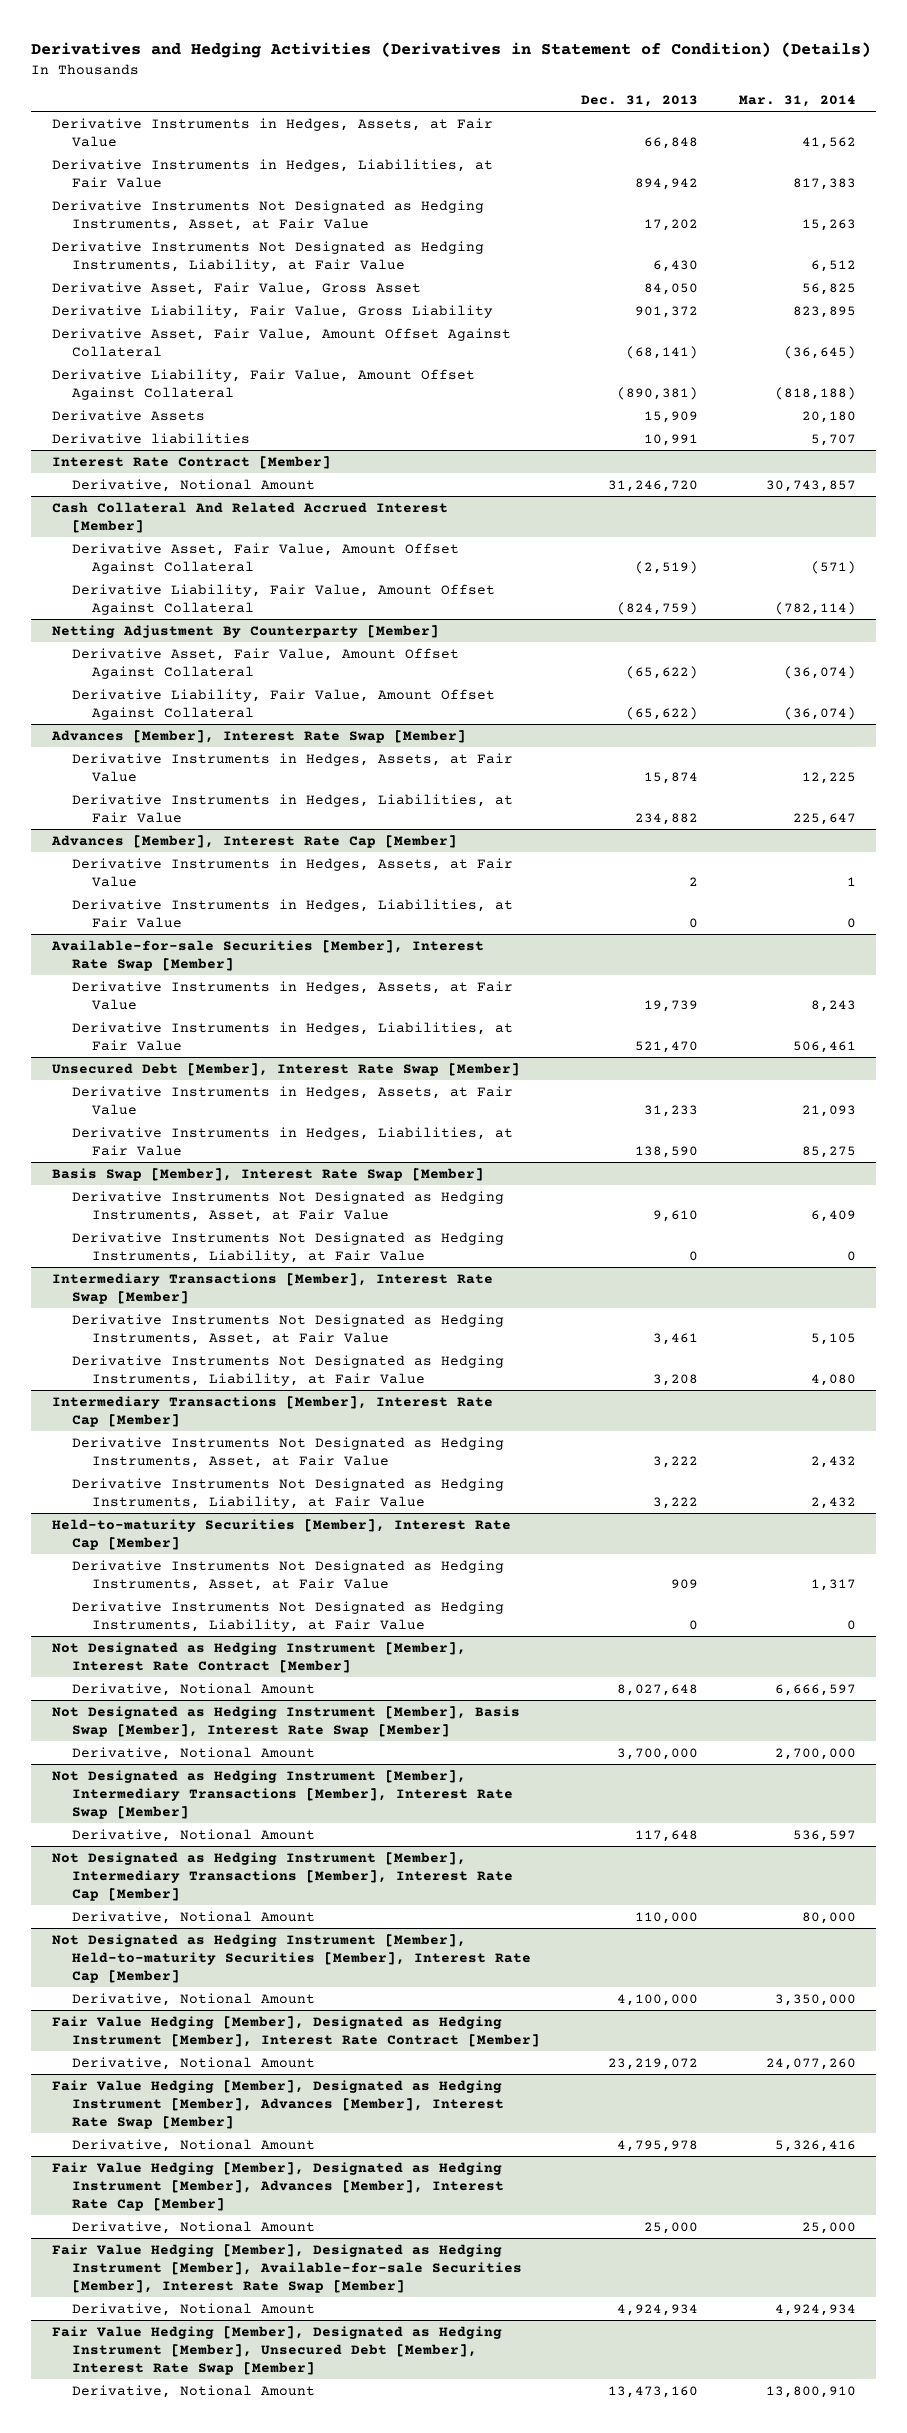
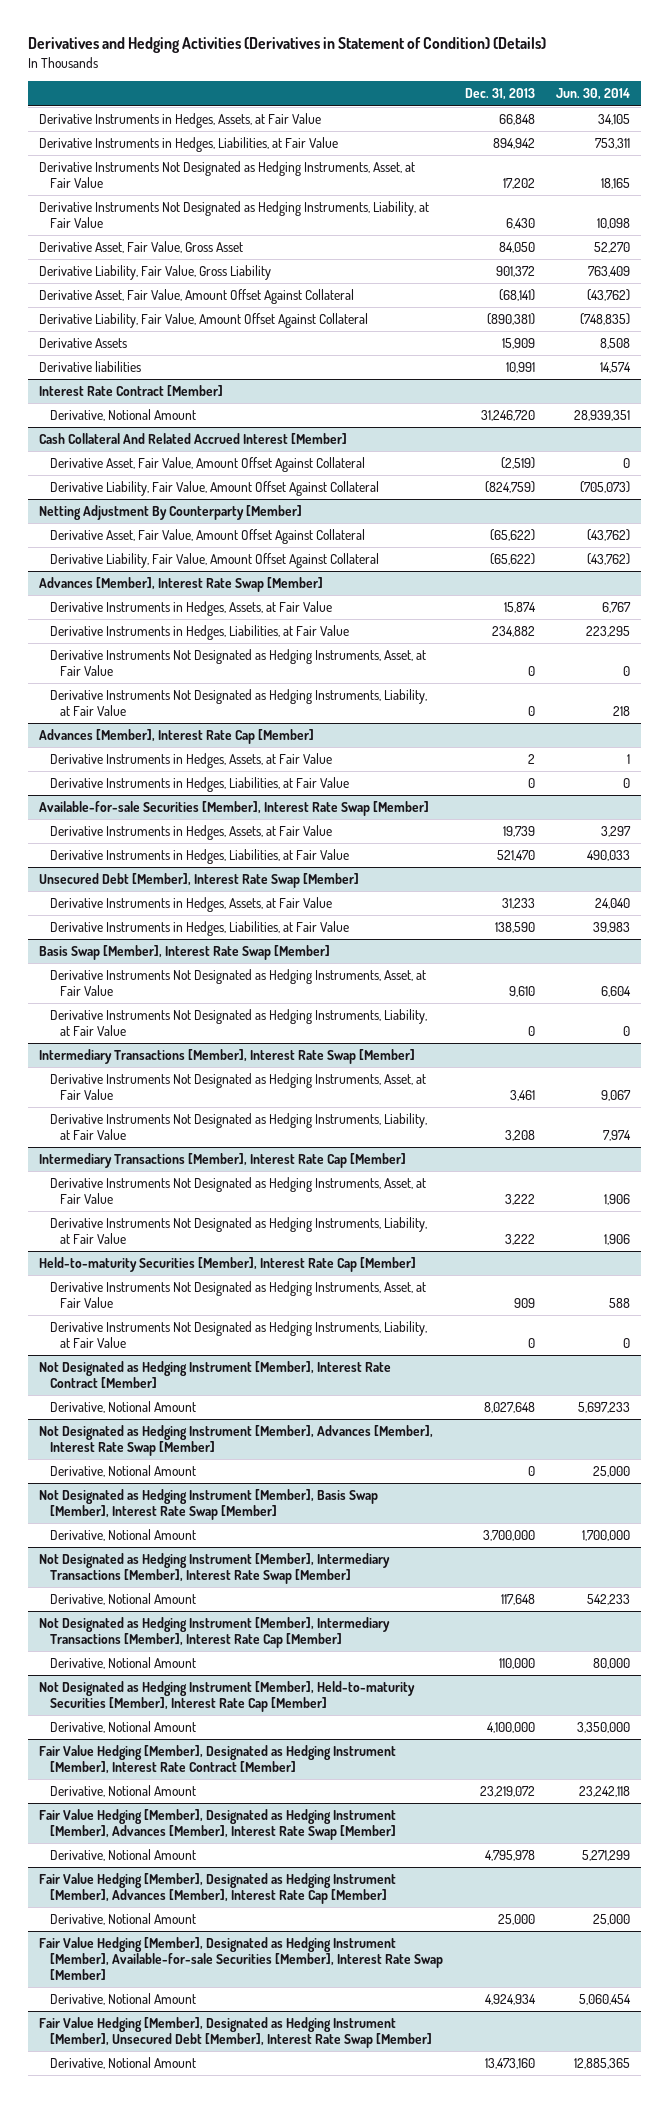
[738,95,856,108] Mar. 31, 2014 -> none
none -> [556,88,631,101] Jun. 30, 2014
none -> [49,649,426,677] Derivative Instruments Not Designated as Hedging Instruments, Asset, at Fair Value
none -> [49,689,427,717] Derivative Instruments Not Designated as Hedging Instruments, Liability, at Fair Value
none -> [39,1425,434,1457] Not Designated as Hedging Instrument [Member], Advances [Member], Interest Rate Swap [Member]
none -> [49,1465,196,1478] Derivative, Notional Amount

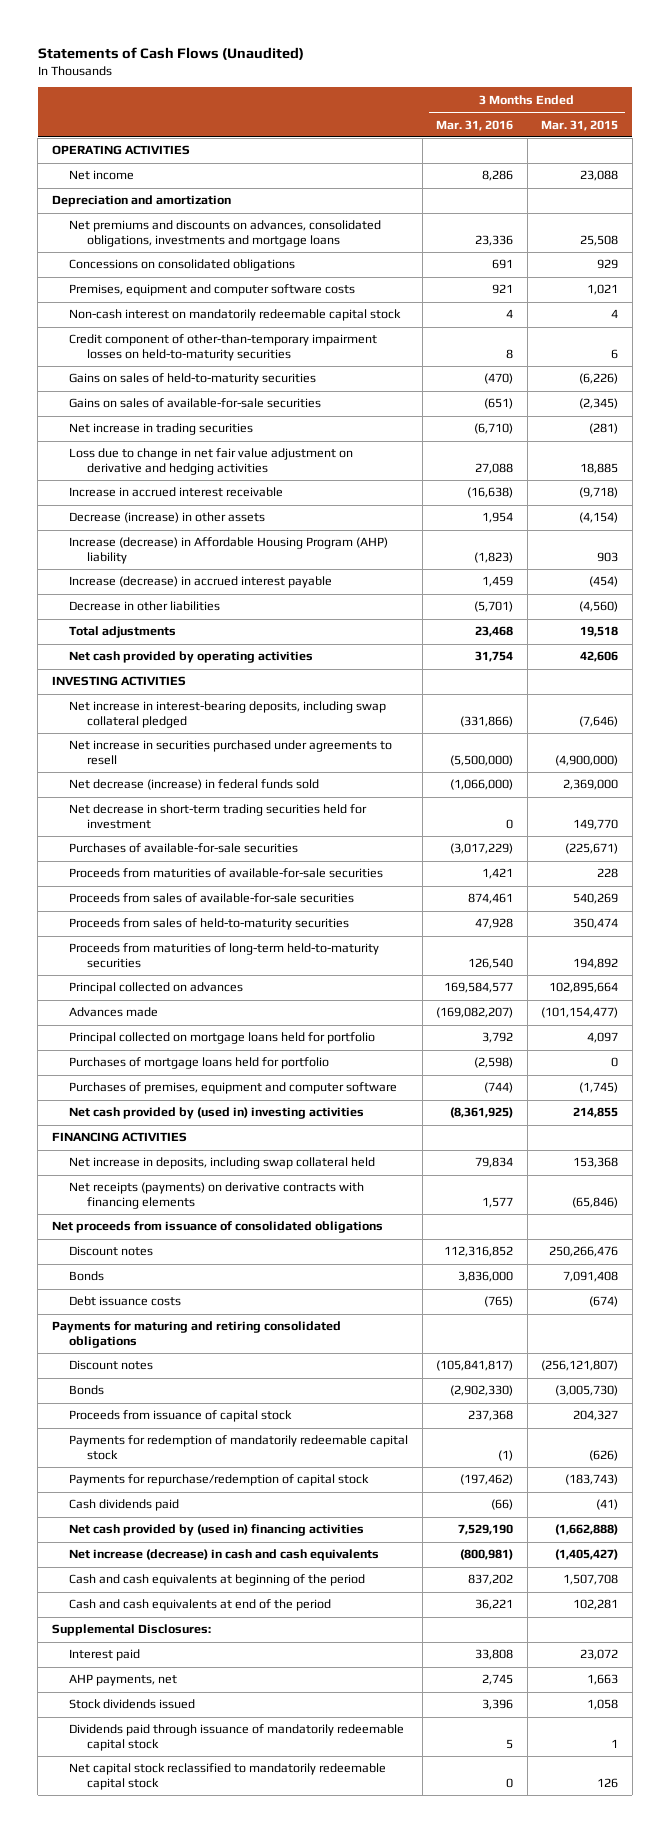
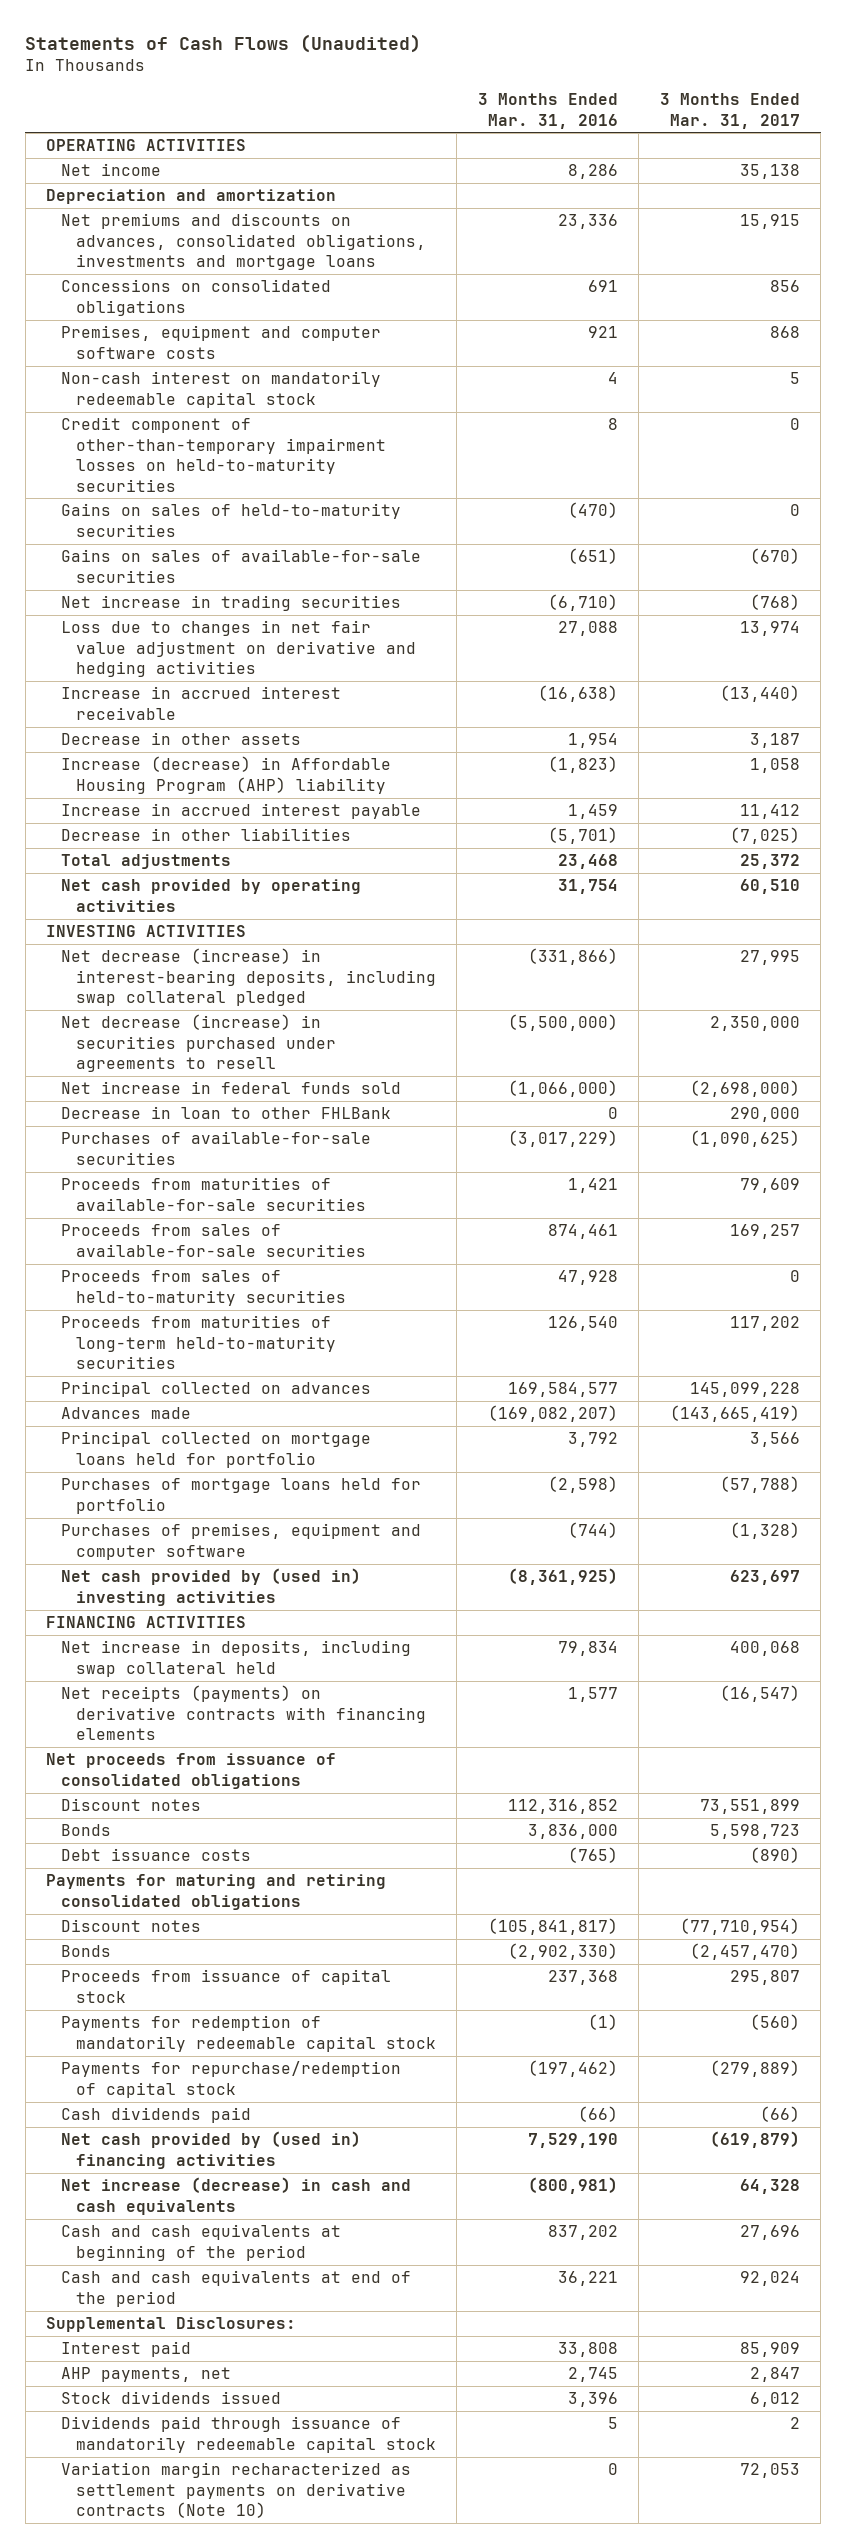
[541,119,619,131] Mar. 31, 2015 -> none
none -> [659,93,800,129] 3 Months Ended Mar. 31, 2017
[69,448,354,476] Loss due to change in net fair value adjustment on derivative and hedging activities -> [60,620,416,678] Loss due to changes in net fair value adjustment on derivative and hedging activities
[69,512,266,524] Decrease (increase) in other assets -> [60,732,301,746] Decrease in other assets
[69,576,333,589] Increase (decrease) in accrued interest payable -> [60,803,421,820] Increase in accrued interest payable
[69,804,368,830] Net decrease in short-term trading securities held for investment -> none
[69,701,387,729] Net increase in interest-bearing deposits, including swap collateral pledged -> [60,948,436,1007] Net decrease (increase) in interest-bearing deposits, including swap collateral pledged
[69,740,393,766] Net increase in securities purchased under agreements to resell -> [60,1014,336,1073] Net decrease (increase) in securities purchased under agreements to resell
[69,779,320,791] Net decrease (increase) in federal funds sold -> [60,1081,401,1095] Net increase in federal funds sold
none -> [60,1106,391,1120] Decrease in loan to other FHLBank
[69,1763,387,1791] Net capital stock reclassified to mandatorily redeemable capital stock -> none
none -> [60,2462,411,2519] Variation margin recharacterized as settlement payments on derivative contracts (Note 10)

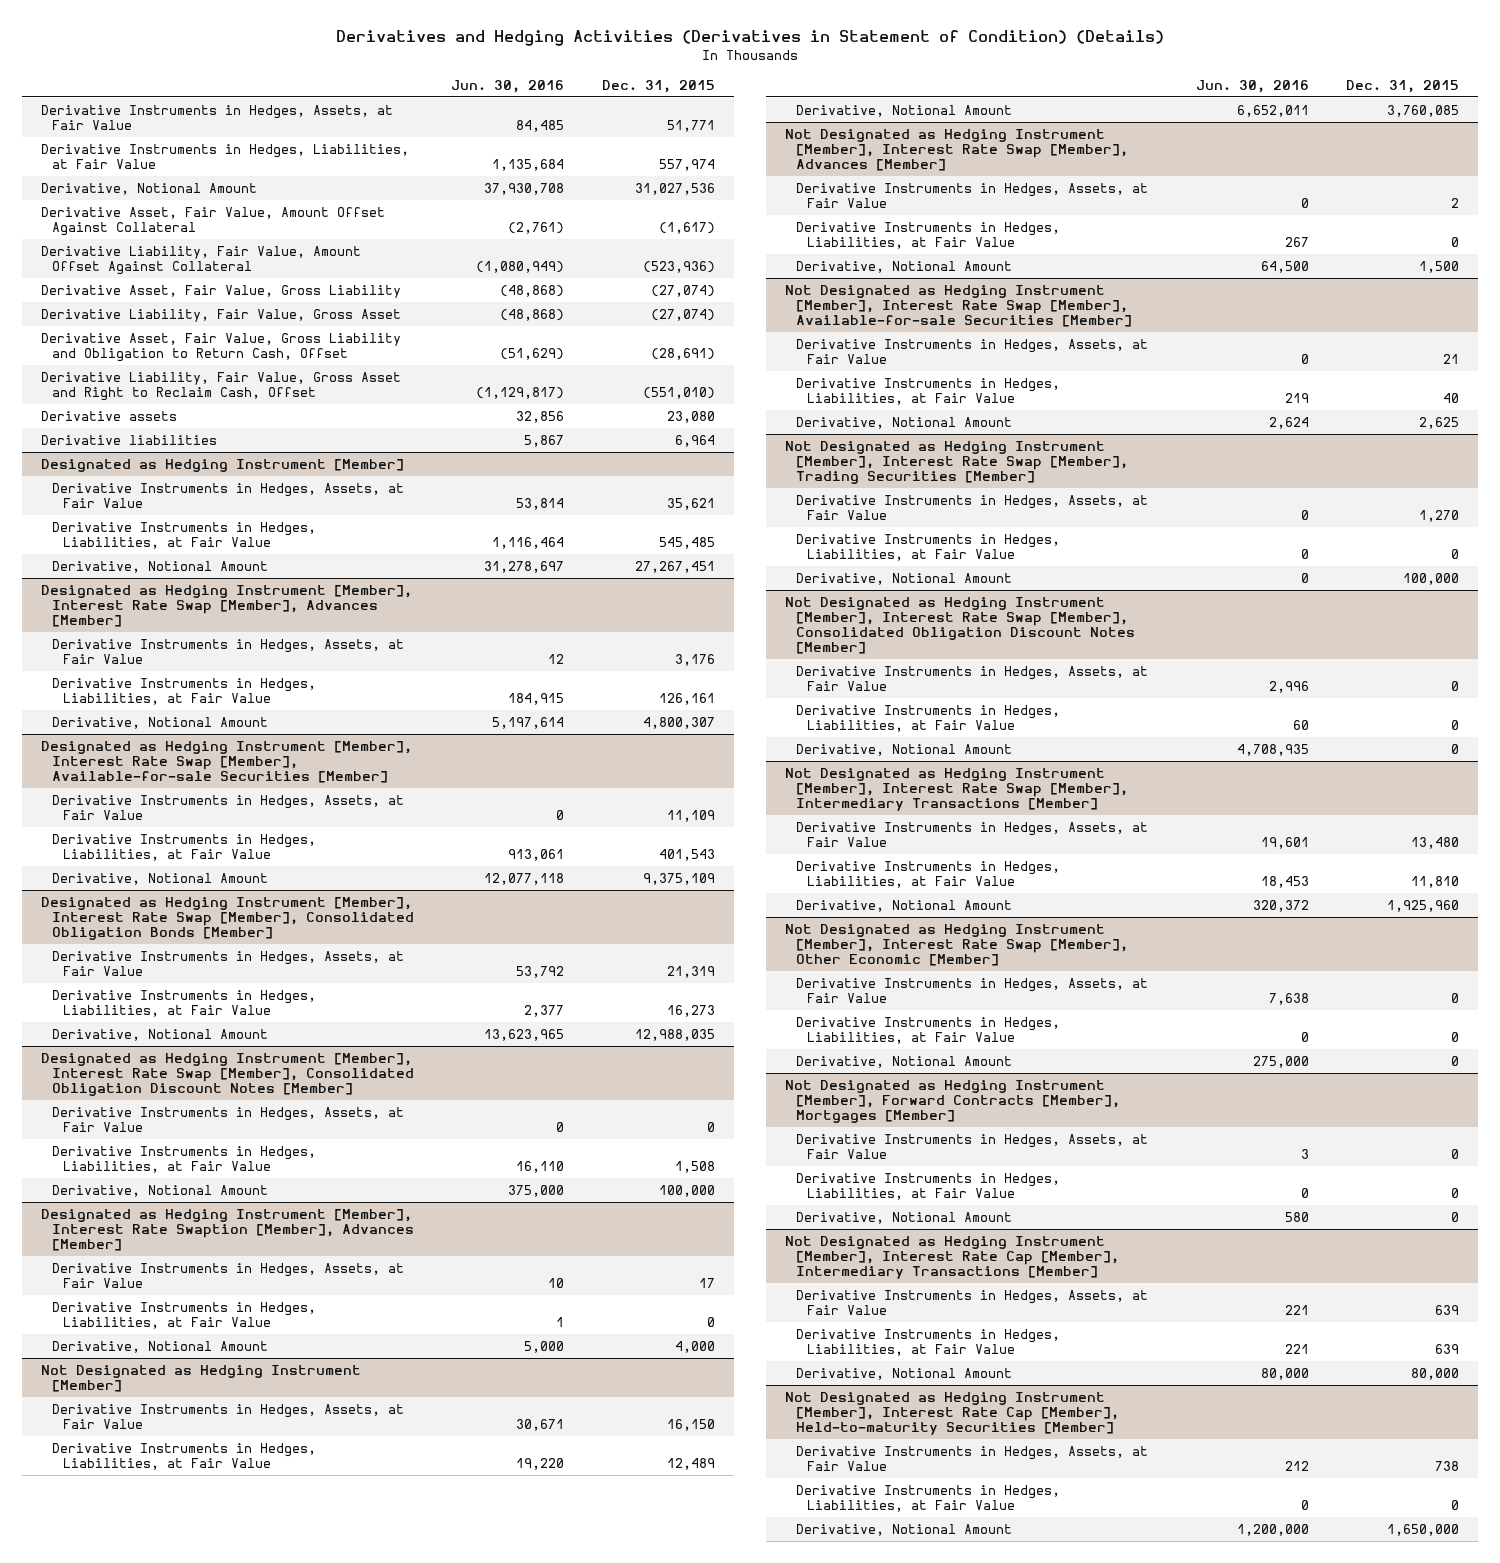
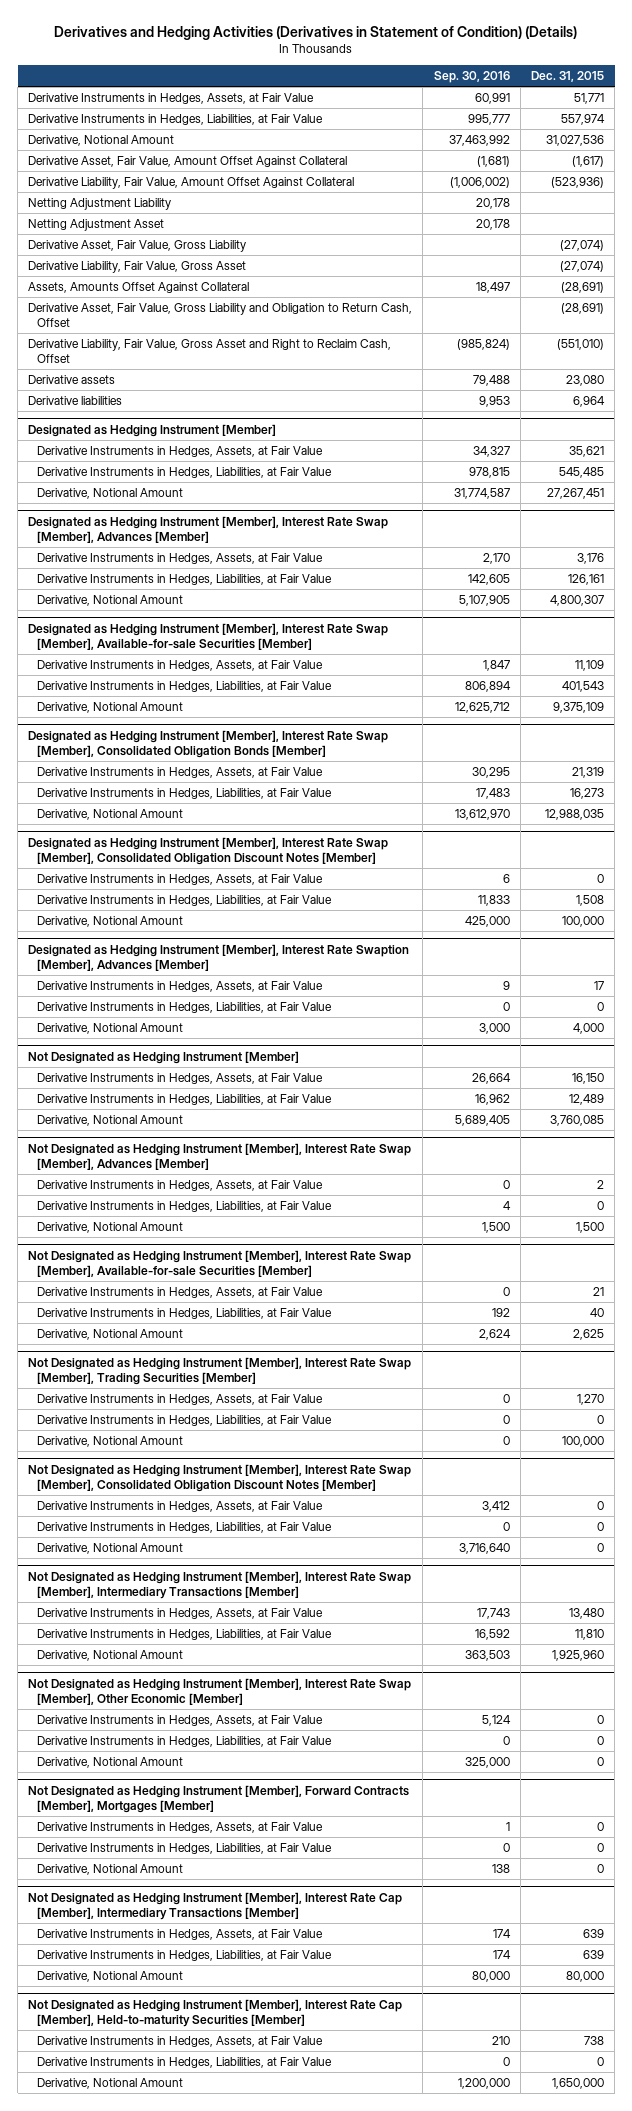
[451,79,565,93] Jun. 30, 2016 -> none
none -> [433,70,510,83] Sep. 30, 2016
none -> [28,197,172,210] Netting Adjustment Liability
none -> [28,218,165,231] Netting Adjustment Asset
none -> [28,281,250,293] Assets, Amounts Offset Against Collateral

